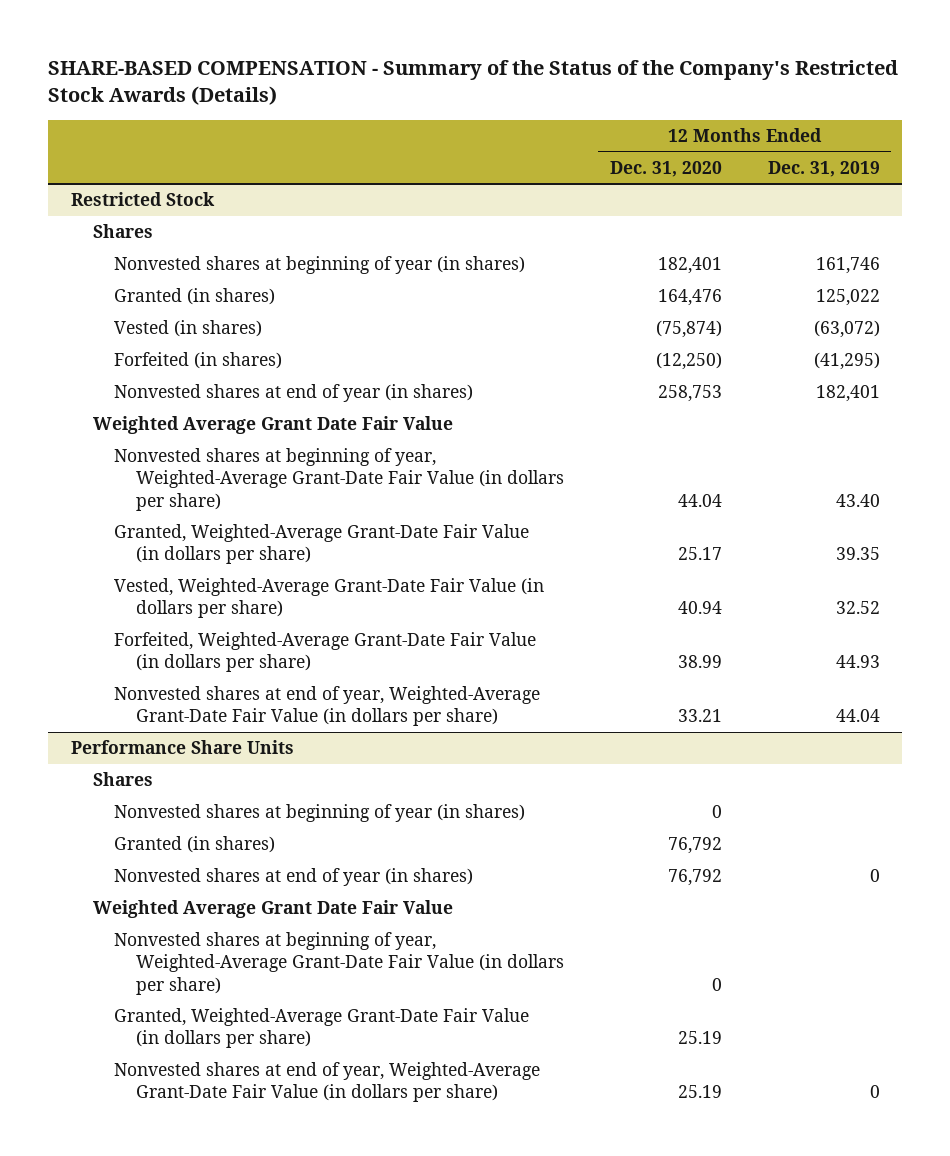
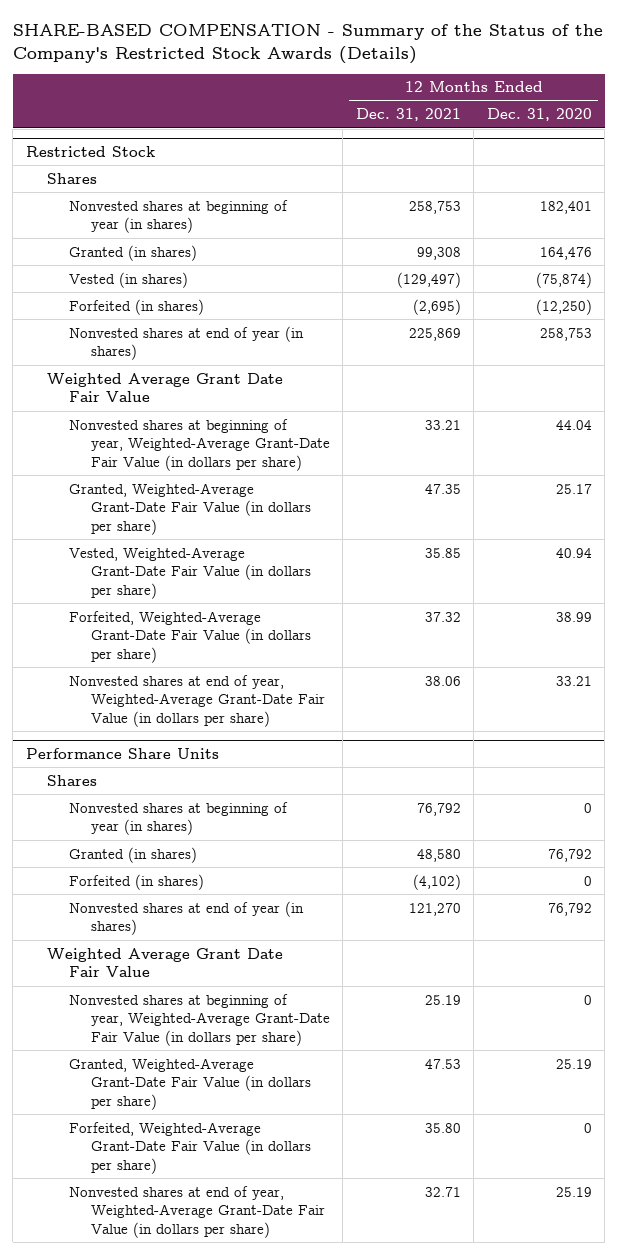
[767,160,880,177] Dec. 31, 2019 -> none
none -> [355,108,461,122] Dec. 31, 2021
none -> [69,873,205,890] Forfeited (in shares)
none -> [69,1121,311,1174] Forfeited, Weighted-Average Grant-Date Fair Value (in dollars per share)

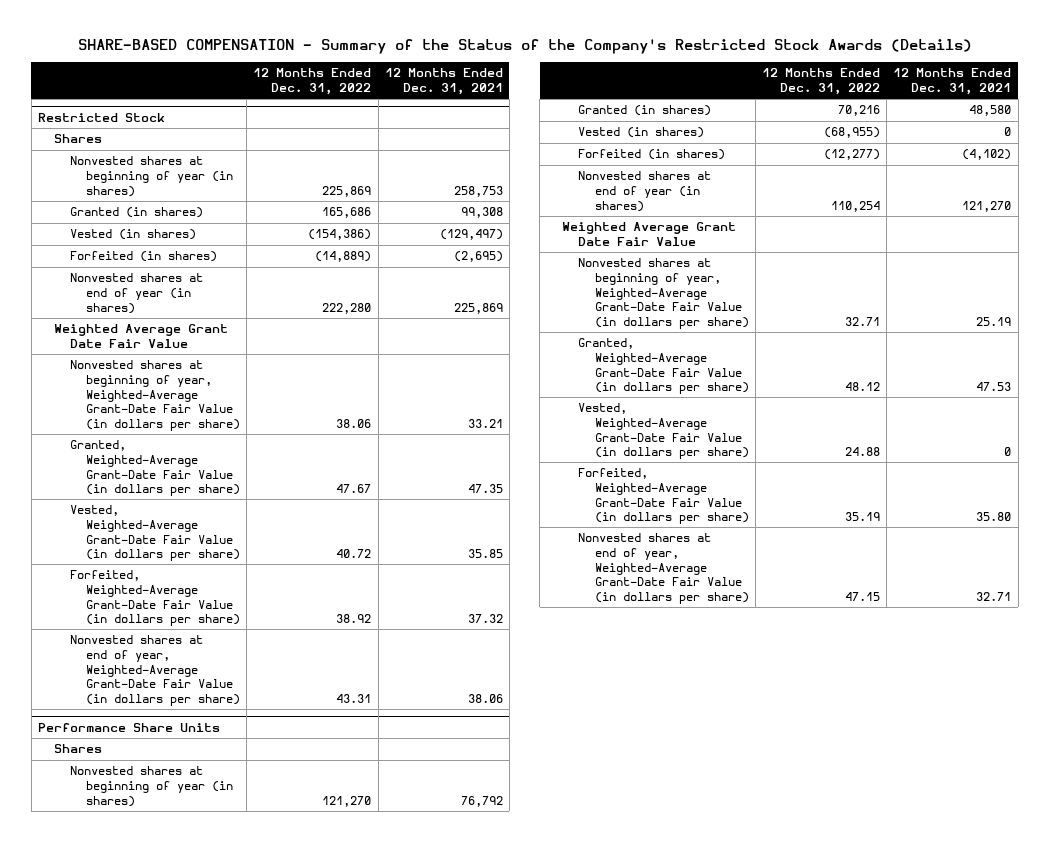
[486,108,592,122] Dec. 31, 2020 -> none
none -> [253,68,372,96] 12 Months Ended Dec. 31, 2022
none -> [578,127,705,139] Vested (in shares)
none -> [578,403,749,460] Vested, Weighted-Average Grant-Date Fair Value (in dollars per share)

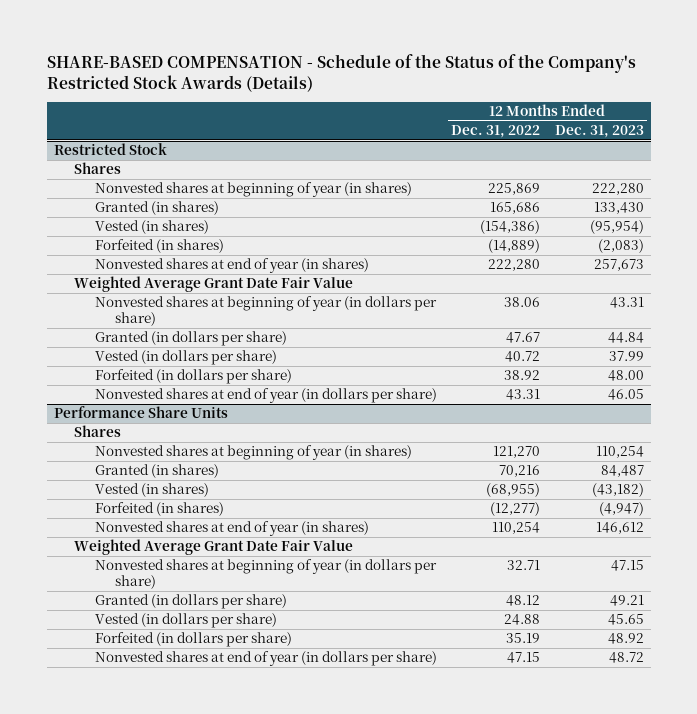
[77,38,972,54] SHARE-BASED COMPENSATION - Summary of the Status of the Company's Restricted Stock Awards (Details) -> [46,53,636,92] SHARE-BASED COMPENSATION - Schedule of the Status of the Company's Restricted Stock Awards (Details)
[384,68,503,96] 12 Months Ended Dec. 31, 2021 -> none
none -> [554,125,644,139] Dec. 31, 2023
[69,360,240,431] Nonvested shares at beginning of year, Weighted-Average Grant-Date Fair Value (in dollars per share) -> [94,296,437,327] Nonvested shares at beginning of year (in dollars per share)
[69,440,240,497] Granted, Weighted-Average Grant-Date Fair Value (in dollars per share) -> [94,331,287,347] Granted (in dollars per share)
[69,505,240,562] Vested, Weighted-Average Grant-Date Fair Value (in dollars per share) -> [94,350,277,366] Vested (in dollars per share)
[69,570,240,627] Forfeited, Weighted-Average Grant-Date Fair Value (in dollars per share) -> [94,369,292,385] Forfeited (in dollars per share)
[69,635,240,706] Nonvested shares at end of year, Weighted-Average Grant-Date Fair Value (in dollars per share) -> [94,388,437,404] Nonvested shares at end of year (in dollars per share)
[578,258,749,329] Nonvested shares at beginning of year, Weighted-Average Grant-Date Fair Value (in dollars per share) -> [94,559,437,590] Nonvested shares at beginning of year (in dollars per share)
[578,338,749,395] Granted, Weighted-Average Grant-Date Fair Value (in dollars per share) -> [94,594,287,610] Granted (in dollars per share)
[578,403,749,460] Vested, Weighted-Average Grant-Date Fair Value (in dollars per share) -> [94,613,277,629] Vested (in dollars per share)
[578,468,749,525] Forfeited, Weighted-Average Grant-Date Fair Value (in dollars per share) -> [94,632,292,648] Forfeited (in dollars per share)
[578,533,749,604] Nonvested shares at end of year, Weighted-Average Grant-Date Fair Value (in dollars per share) -> [94,651,437,667] Nonvested shares at end of year (in dollars per share)

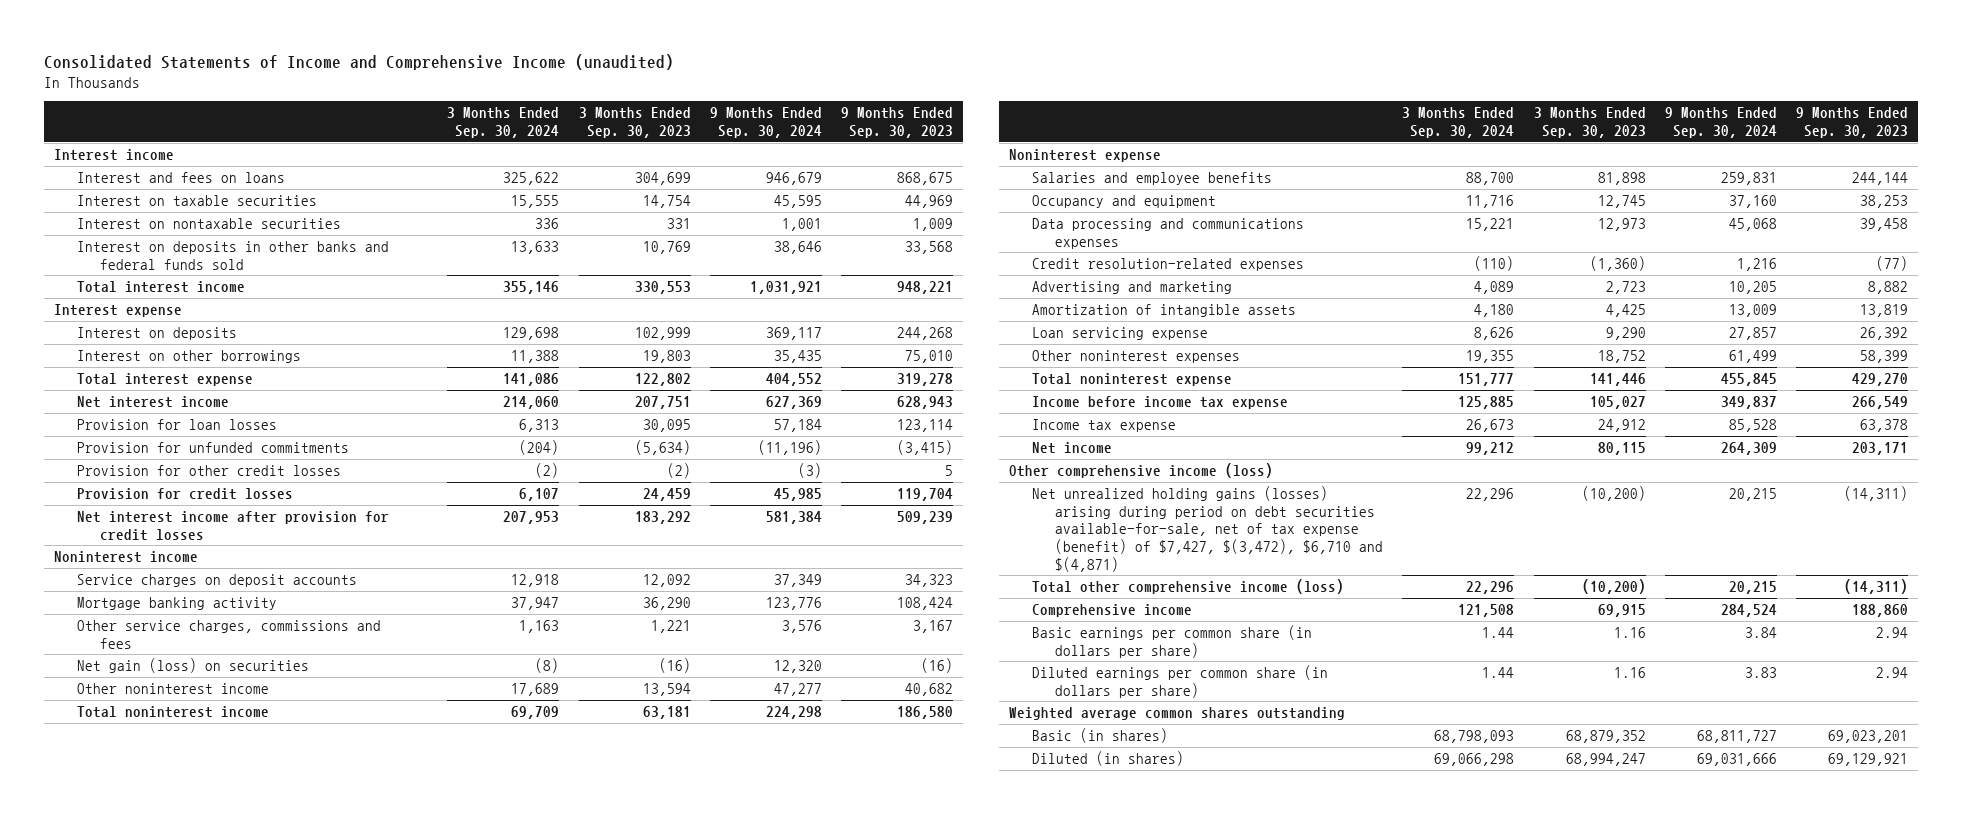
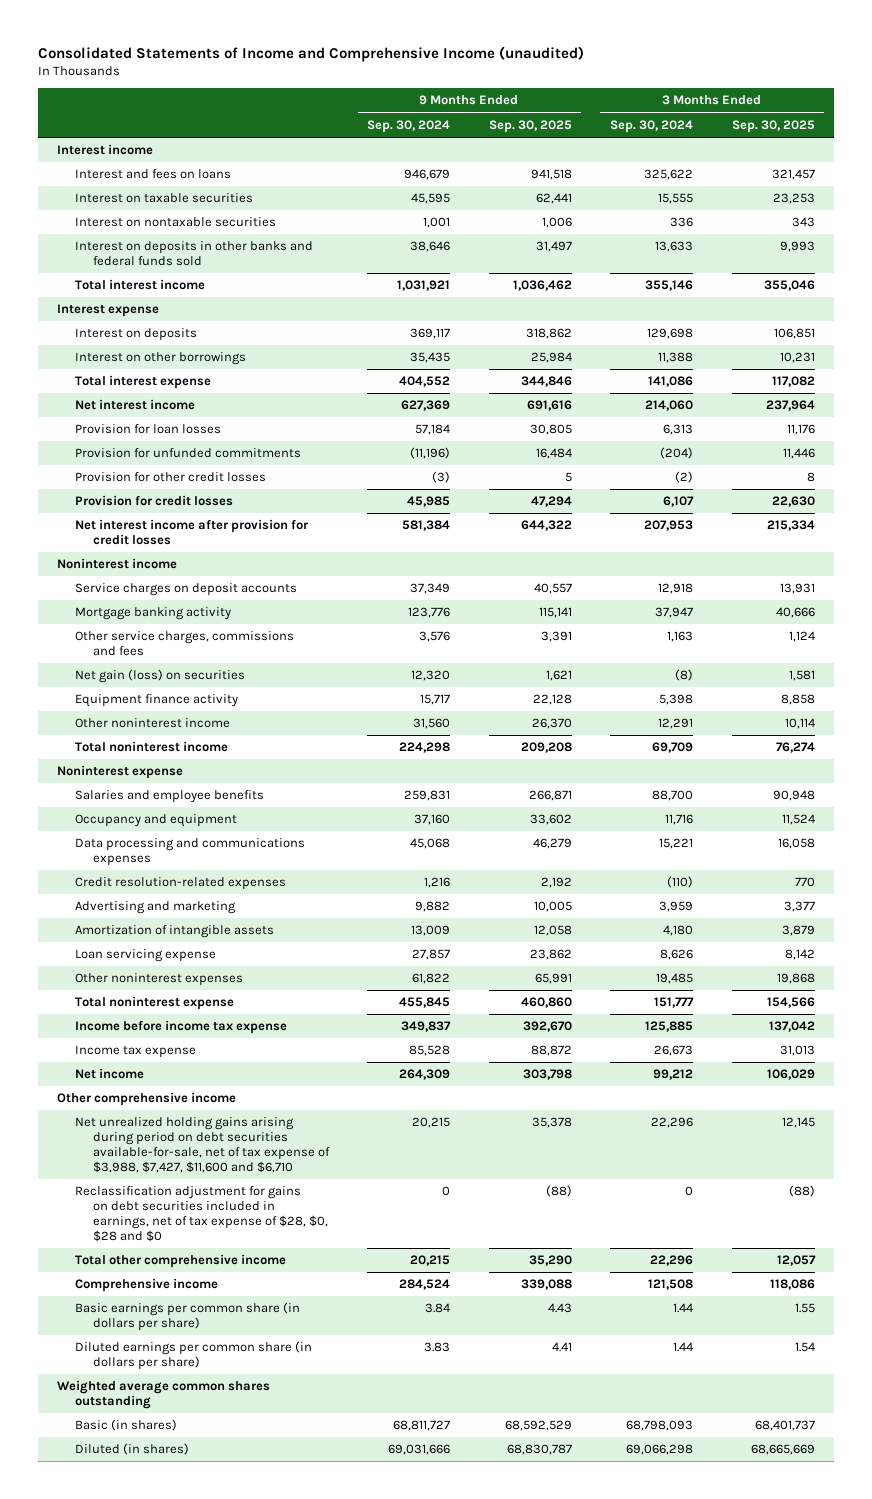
[578,107,691,138] 3 Months Ended Sep. 30, 2023 -> none
[841,107,954,138] 9 Months Ended Sep. 30, 2023 -> none
none -> [488,119,572,133] Sep. 30, 2025
none -> [731,119,815,133] Sep. 30, 2025
none -> [75,694,239,708] Equipment finance activity
[511,683,560,697] 17,689 -> [658,718,694,730] 12,291
[774,683,823,697] 47,277 -> [413,718,451,730] 31,560
[1474,281,1515,295] 4,089 -> [659,901,694,913] 3,959
[1729,281,1778,295] 10,205 -> [415,901,451,913] 9,882
[1466,350,1515,364] 19,355 -> [656,973,694,985] 19,485
[1729,350,1778,364] 61,499 -> [412,973,451,985] 61,822
[1009,463,1274,479] Other comprehensive income (loss) -> [57,1092,237,1107] Other comprehensive income
[1032,486,1384,572] Net unrealized holding gains (losses) arising during period on debt securities available-for-sale, net of tax expense (benefit) of $7,427, $(3,472), $6,710 and $(4,871) -> [75,1117,330,1173] Net unrealized holding gains arising during period on debt securities available-for-sale, net of tax expense of $3,988, $7,427, $11,600 and $6,710
none -> [75,1186,328,1242] Reclassification adjustment for gains on debt securities included in earnings, net of tax expense of $28, $0, $28 and $0
[1032,579,1345,595] Total other comprehensive income (loss) -> [75,1254,287,1269] Total other comprehensive income

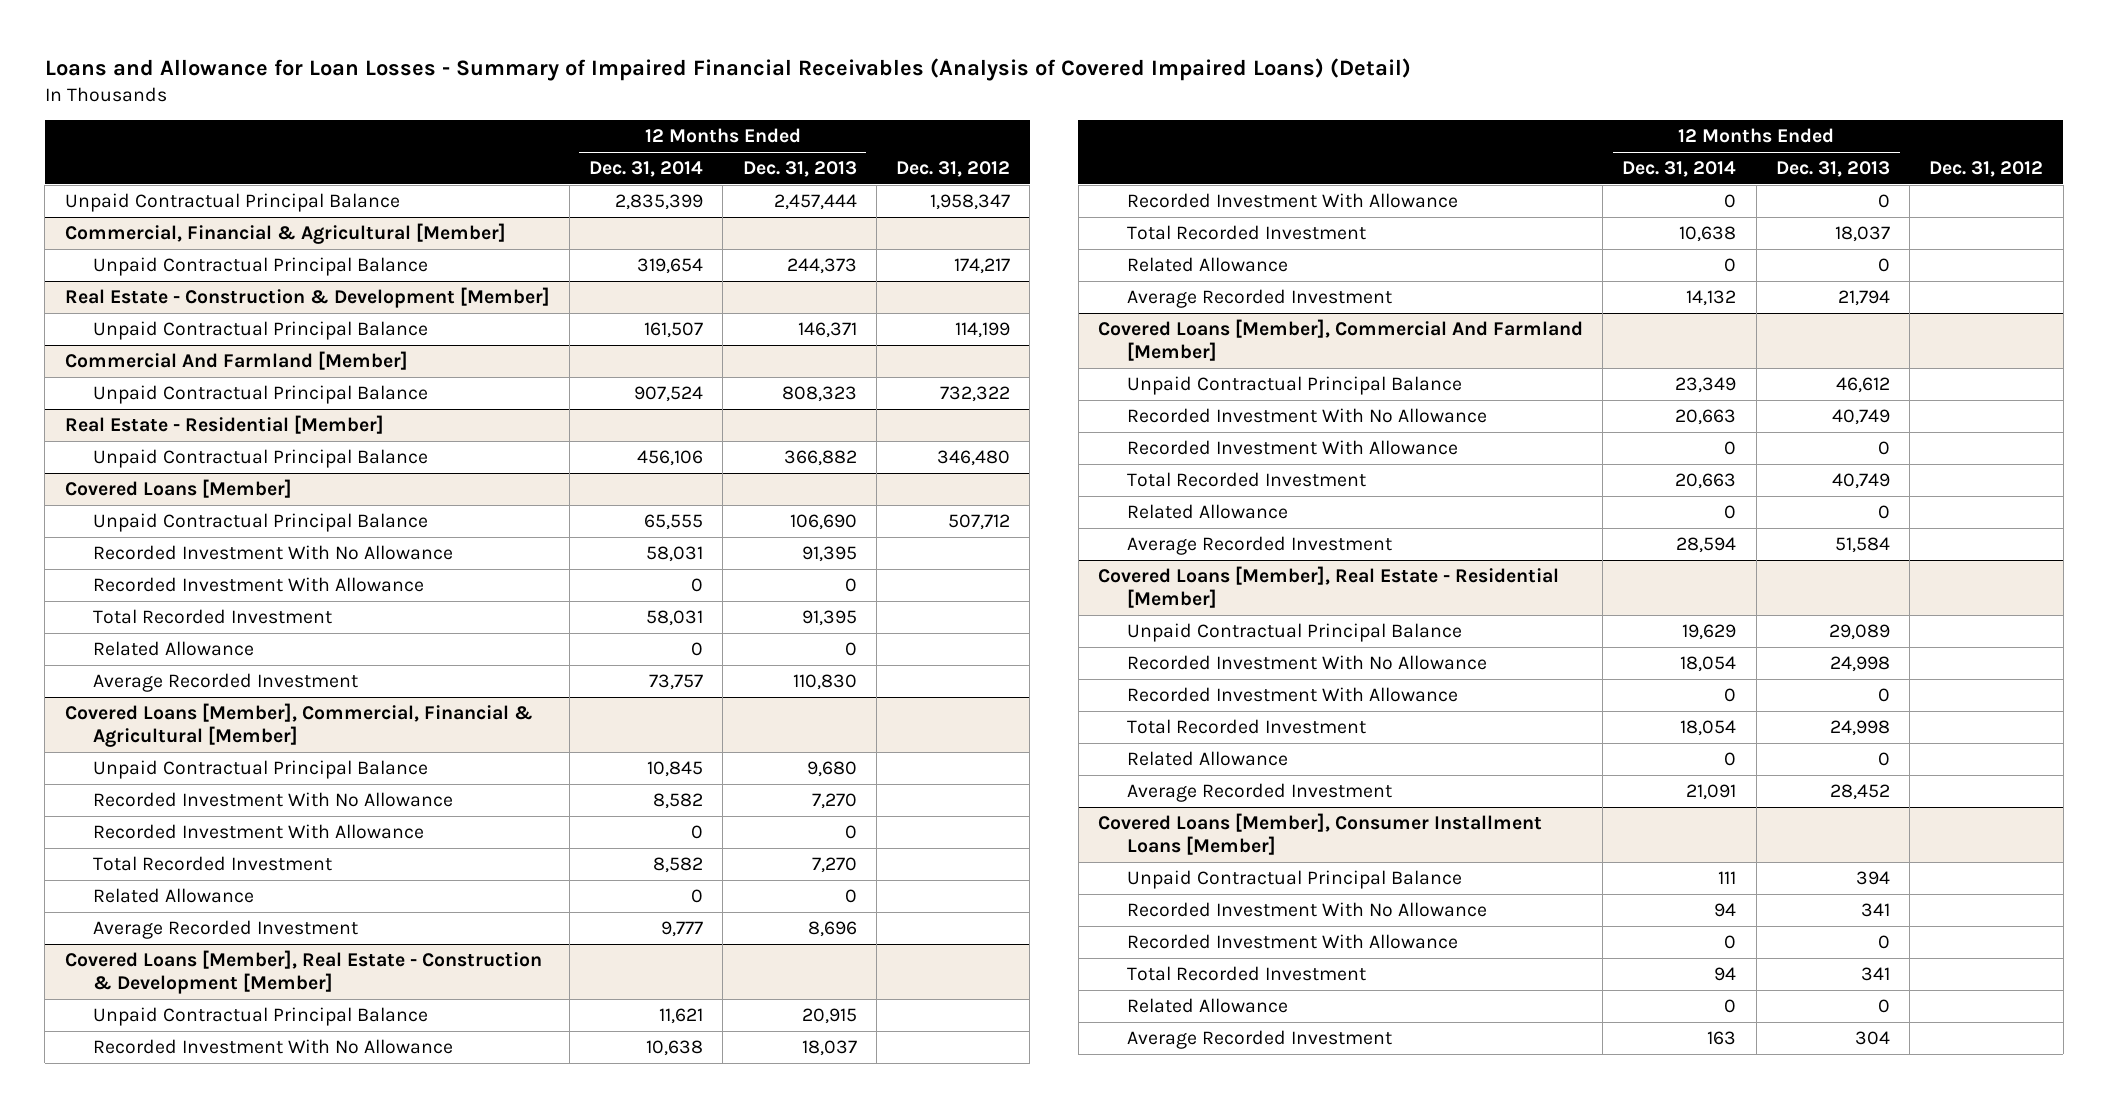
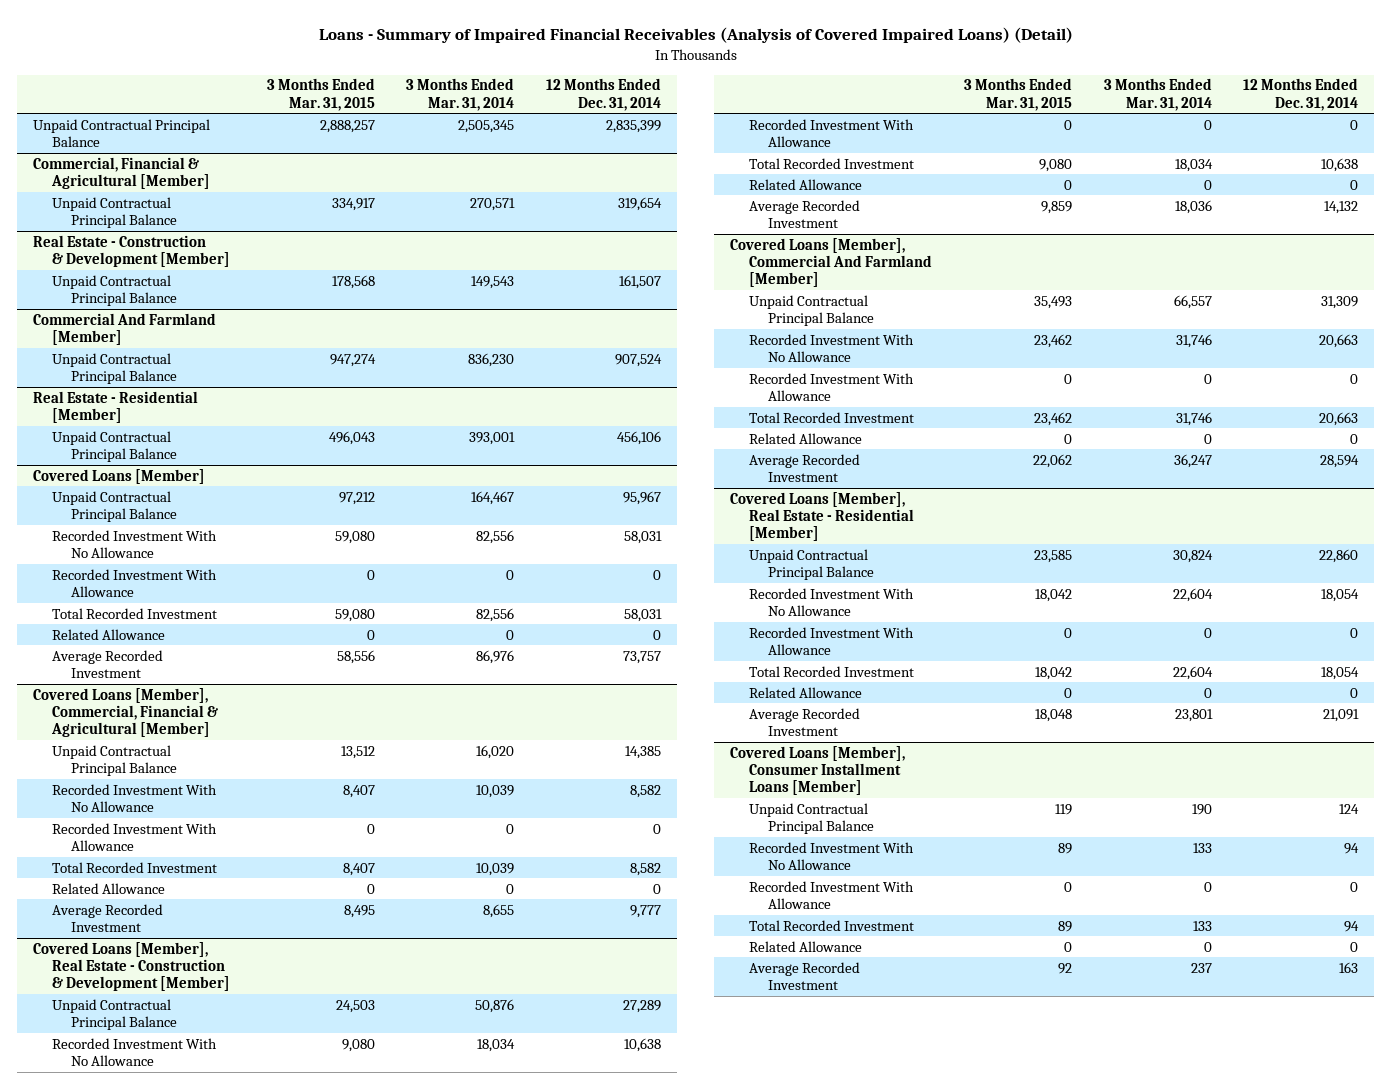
[44,57,1411,81] Loans and Allowance for Loan Losses - Summary of Impaired Financial Receivables (Analysis of Covered Impaired Loans) (Detail) -> [318,26,1073,43] Loans - Summary of Impaired Financial Receivables (Analysis of Covered Impaired Loans) (Detail)
[742,161,857,178] Dec. 31, 2013 -> none
[896,161,1011,178] Dec. 31, 2012 -> none
none -> [266,78,375,111] 3 Months Ended Mar. 31, 2015
none -> [406,78,515,111] 3 Months Ended Mar. 31, 2014
[644,514,704,531] 65,555 -> [623,490,662,505] 95,967
[647,761,704,778] 10,845 -> [625,745,662,759] 14,385
[659,1008,704,1025] 11,621 -> [623,999,662,1013] 27,289
[1675,377,1737,394] 23,349 -> [1321,295,1359,309] 31,309
[1682,624,1737,641] 19,629 -> [1319,548,1359,563] 22,860
[1718,871,1737,885] 111 -> [1339,803,1360,814] 124

